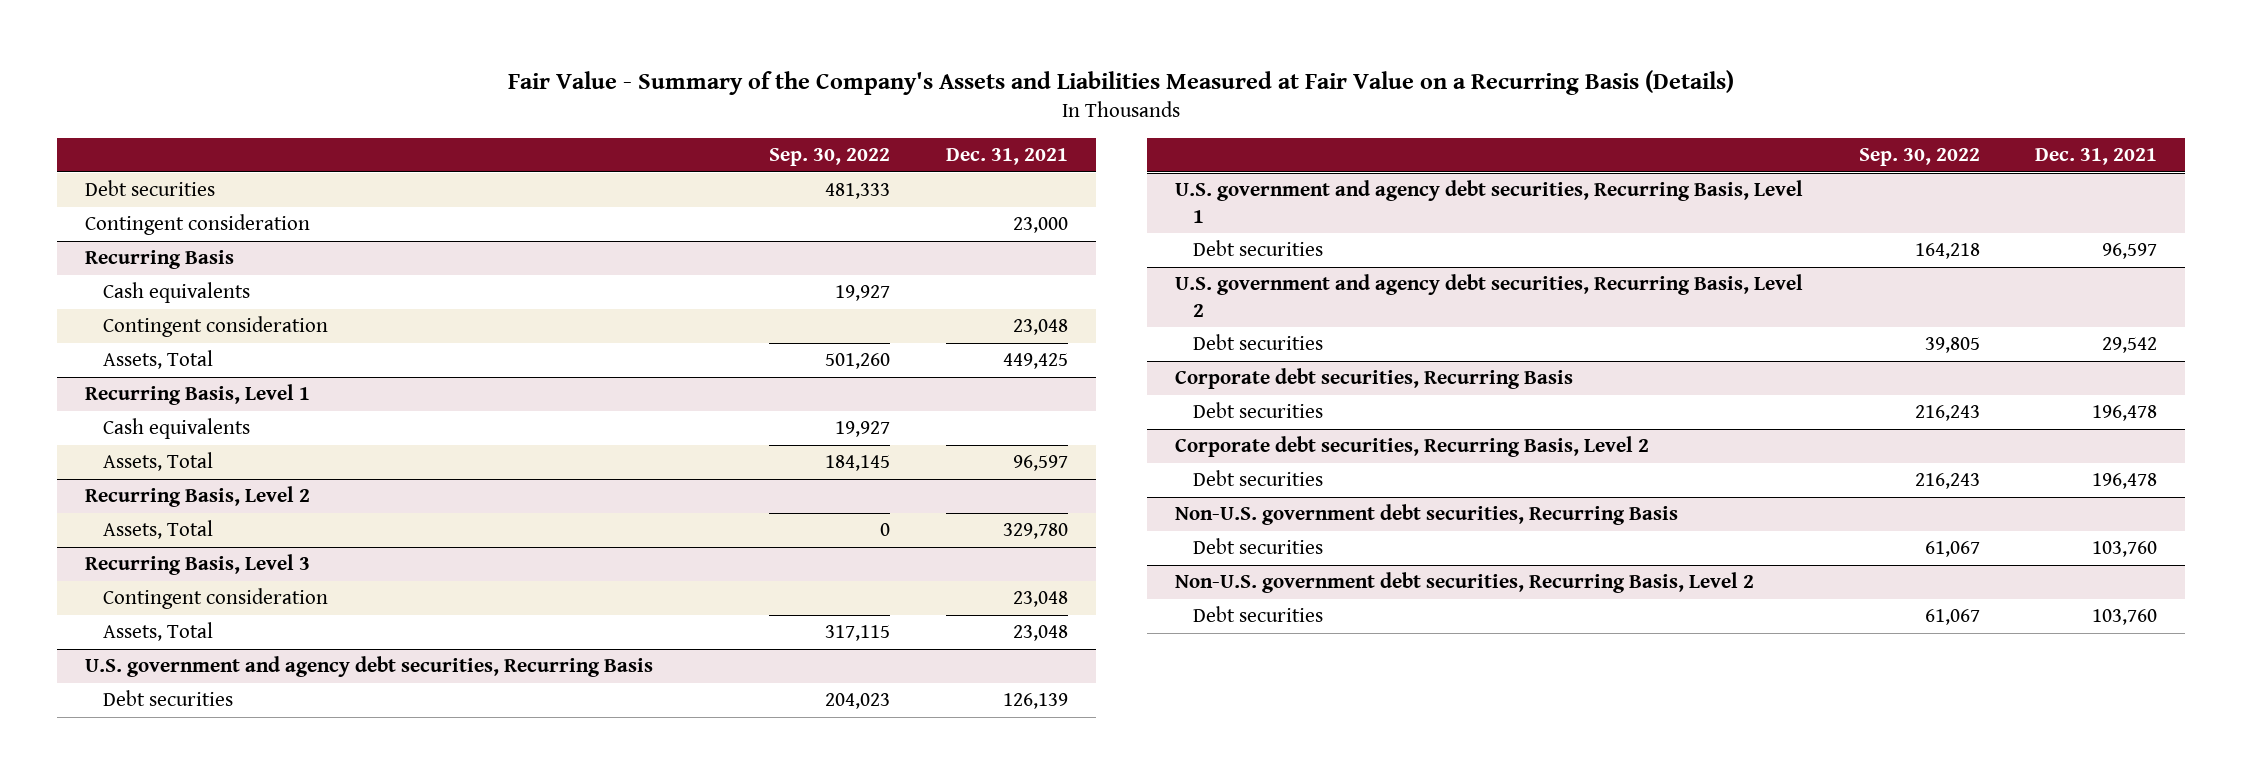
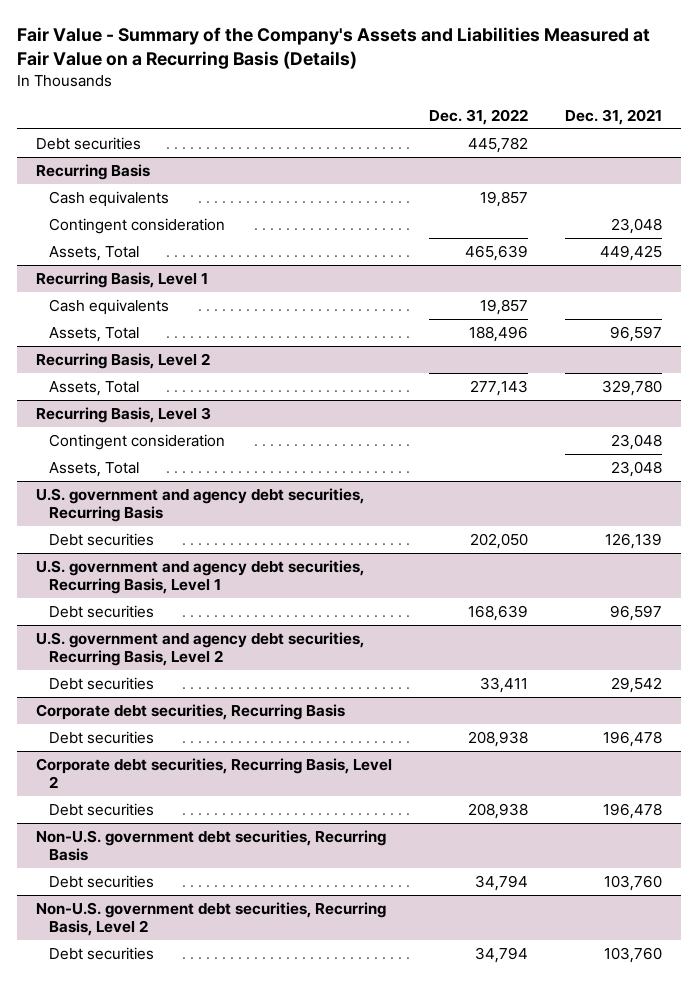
[768,148,890,167] Sep. 30, 2022 -> none
none -> [428,108,528,125] Dec. 31, 2022
[85,214,311,236] Contingent consideration -> none

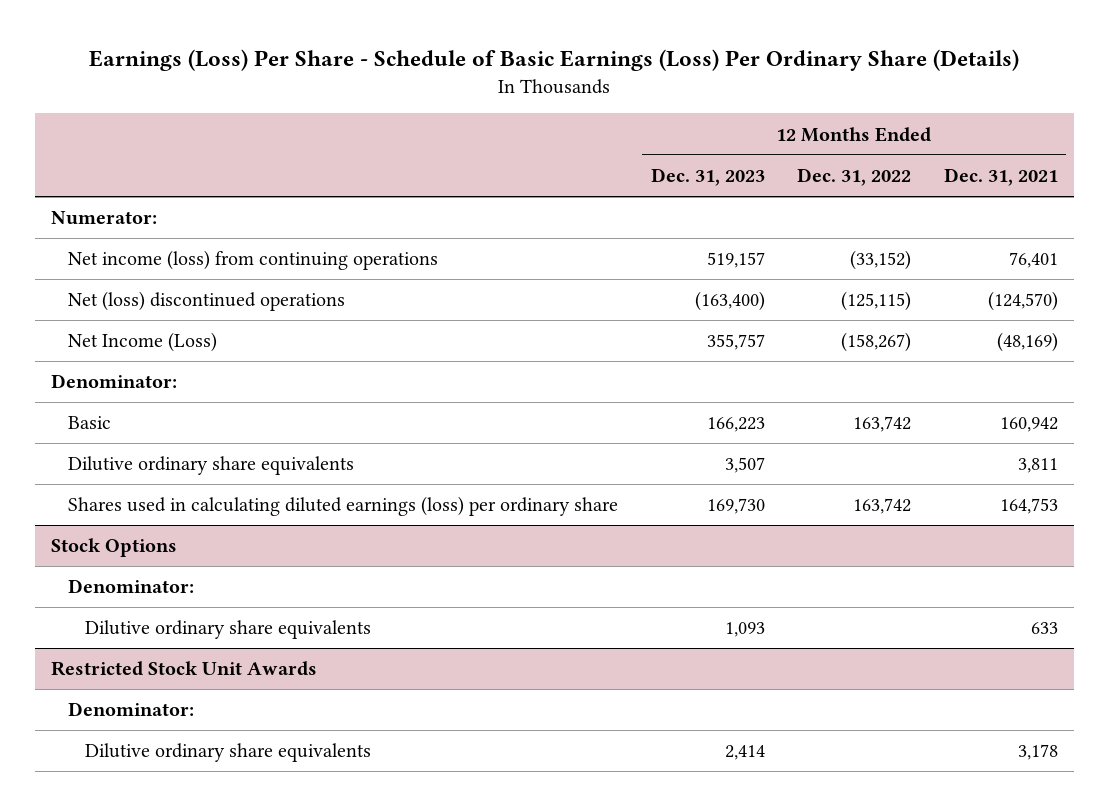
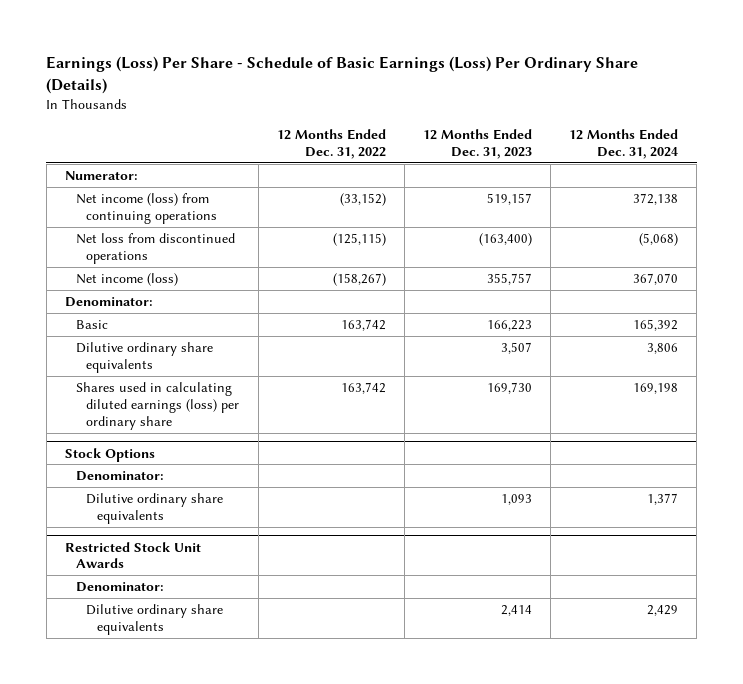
[943,167,1058,186] Dec. 31, 2021 -> none
none -> [569,129,679,159] 12 Months Ended Dec. 31, 2024
[68,291,346,312] Net (loss) discontinued operations -> [75,233,235,264] Net loss from discontinued operations
[68,332,218,353] Net Income (Loss) -> [75,273,178,287] Net income (loss)

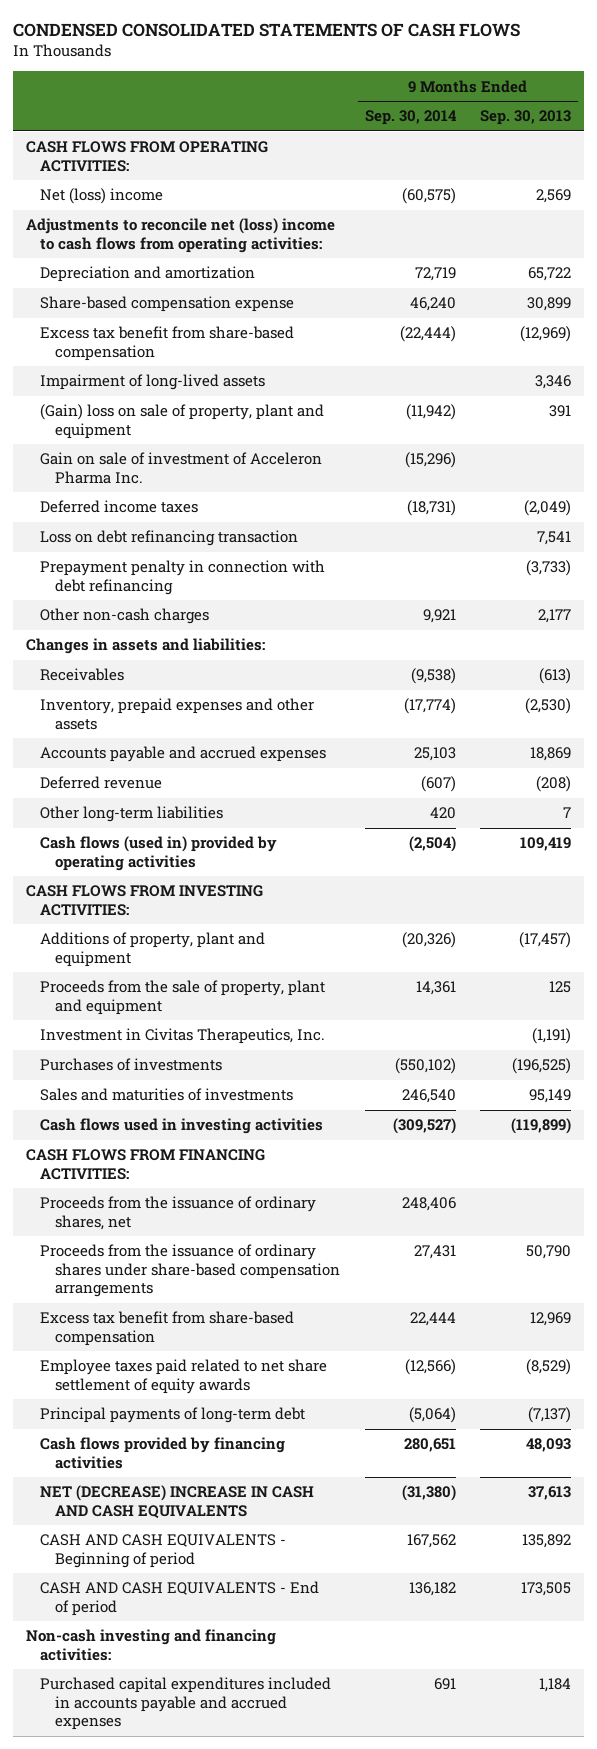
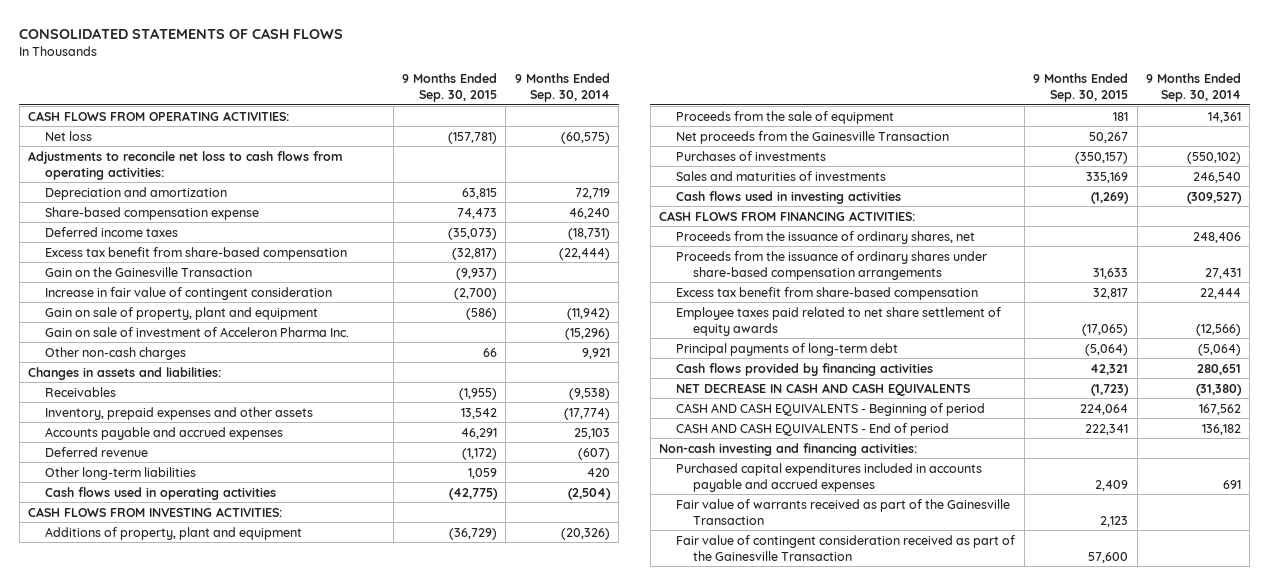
[13,23,521,38] CONDENSED CONSOLIDATED STATEMENTS OF CASH FLOWS -> [19,27,344,39] CONSOLIDATED STATEMENTS OF CASH FLOWS
[480,110,572,126] Sep. 30, 2013 -> none
none -> [401,72,497,103] 9 Months Ended Sep. 30, 2015
[40,188,164,205] Net (loss) income -> [45,130,93,141] Net loss
[25,218,335,253] Adjustments to reconcile net (loss) income to cash flows from operating activities: -> [28,150,344,180] Adjustments to reconcile net loss to cash flows from operating activities:
[40,500,199,514] Deferred income taxes -> [45,226,179,237] Deferred income taxes
[40,374,266,391] Impairment of long-lived assets -> none
none -> [45,266,253,277] Gain on the Gainesville Transaction
none -> [45,286,333,300] Increase in fair value of contingent consideration
[40,404,325,439] (Gain) loss on sale of property, plant and equipment -> [45,306,319,320] Gain on sale of property, plant and equipment
[40,530,299,547] Loss on debt refinancing transaction -> none
[40,560,326,595] Prepayment penalty in connection with debt refinancing -> none
[40,836,278,871] Cash flows (used in) provided by operating activities -> [45,486,277,500] Cash flows used in operating activities
[40,1028,326,1045] Investment in Civitas Therapeutics, Inc. -> none
[40,980,326,1015] Proceeds from the sale of property, plant and equipment -> [676,110,895,124] Proceeds from the sale of equipment
none -> [676,130,950,144] Net proceeds from the Gainesville Transaction
[40,1485,315,1519] NET (DECREASE) INCREASE IN CASH AND CASH EQUIVALENTS -> [676,382,971,396] NET DECREASE IN CASH AND CASH EQUIVALENTS
none -> [676,498,1011,525] Fair value of warrants received as part of the Gainesville Transaction
none -> [676,534,1016,561] Fair value of contingent consideration received as part of the Gainesville Transaction

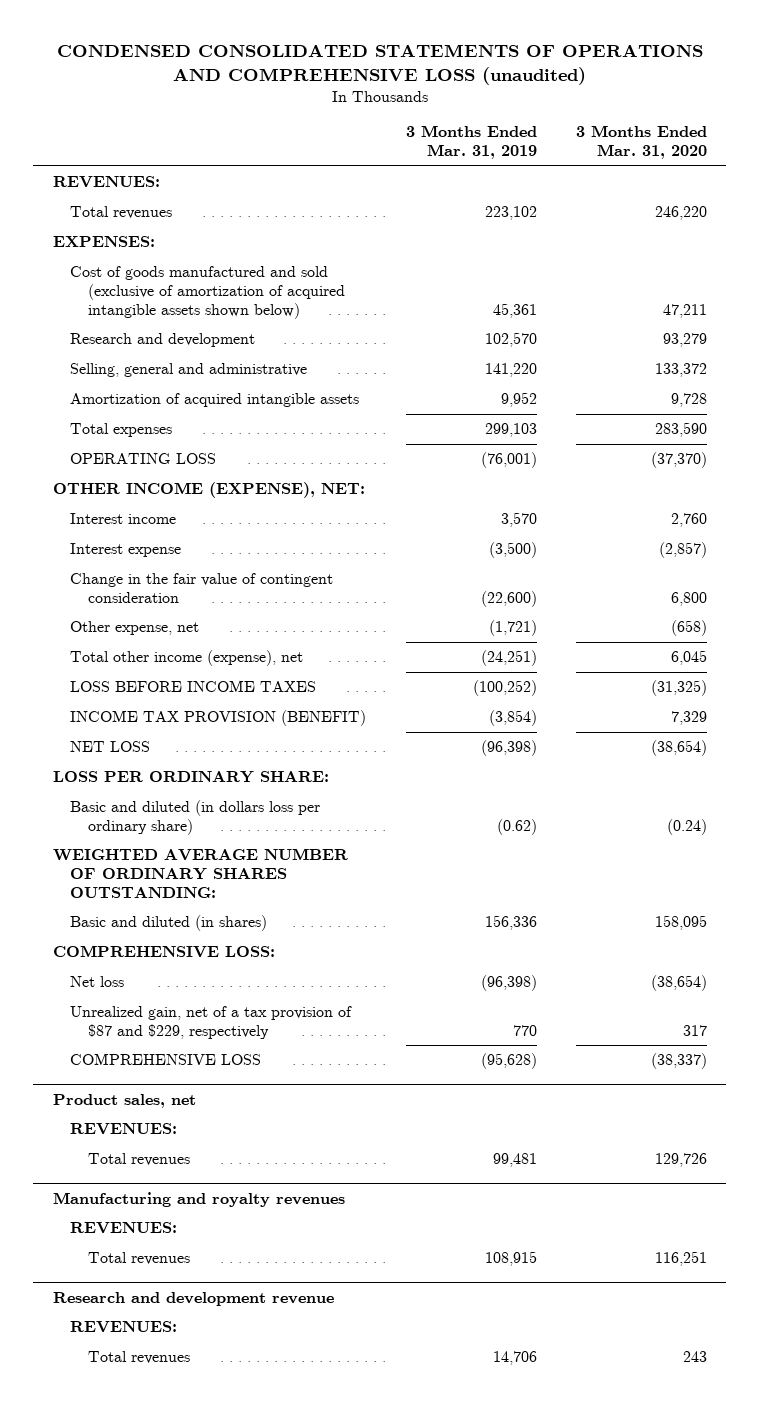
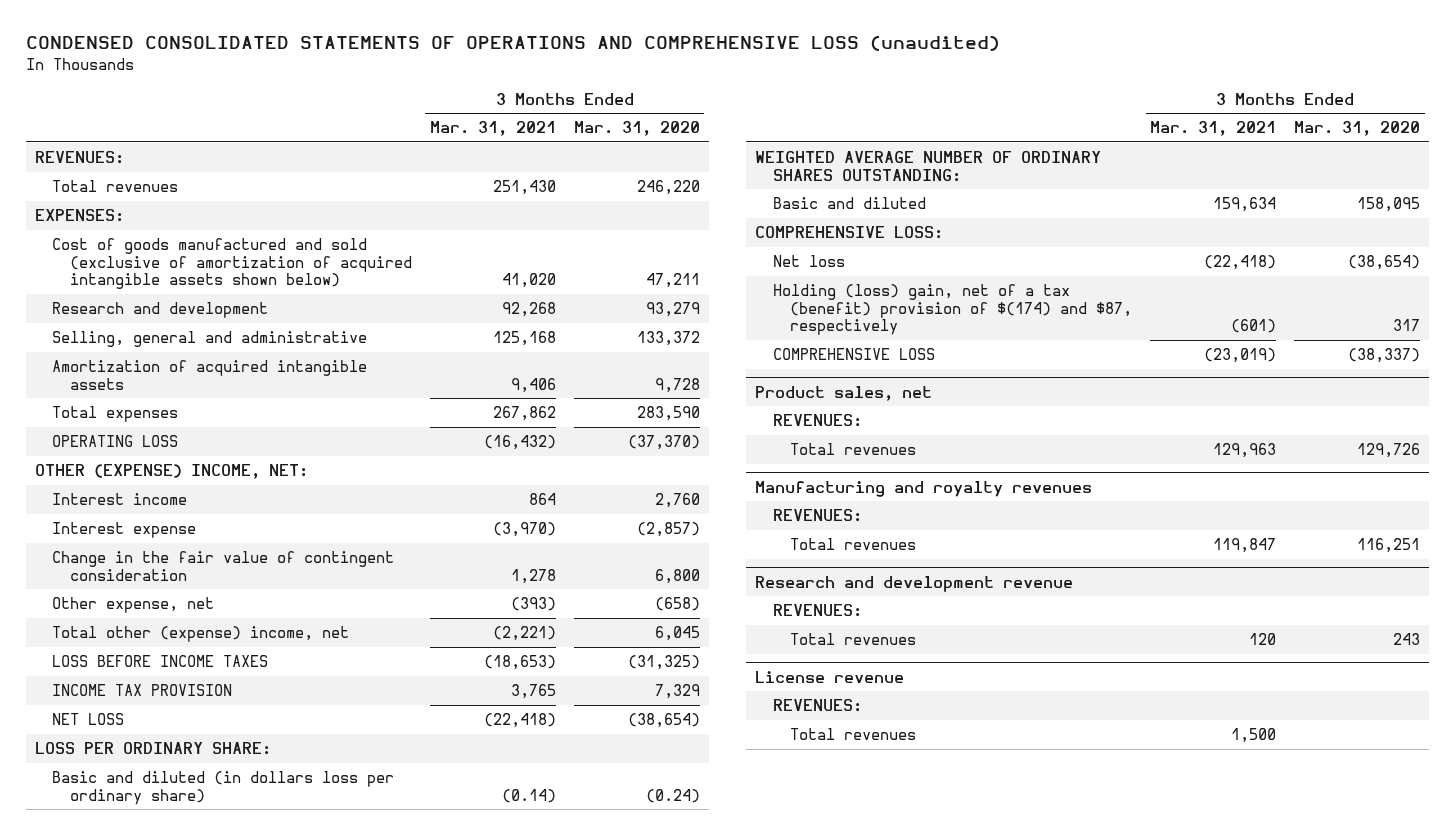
[405,125,537,160] 3 Months Ended Mar. 31, 2019 -> none
none -> [429,121,556,137] Mar. 31, 2021
[52,482,365,499] OTHER INCOME (EXPENSE), NET: -> [34,464,308,480] OTHER (EXPENSE) INCOME, NET:
[70,650,304,667] Total other income (expense), net -> [52,626,350,643] Total other (expense) income, net
[70,710,367,727] INCOME TAX PROVISION (BENEFIT) -> [52,684,233,697] INCOME TAX PROVISION
[70,915,268,932] Basic and diluted (in shares) -> [772,197,926,210] Basic and diluted
[70,1006,353,1039] Unrealized gain, net of a tax provision of $87 and $229, respectively -> [772,284,1133,336] Holding (loss) gain, net of a tax (benefit) provision of $(174) and $87, respectively
none -> [755,670,905,683] License revenue
none -> [772,699,862,713] REVENUES:
none -> [790,728,917,741] Total revenues

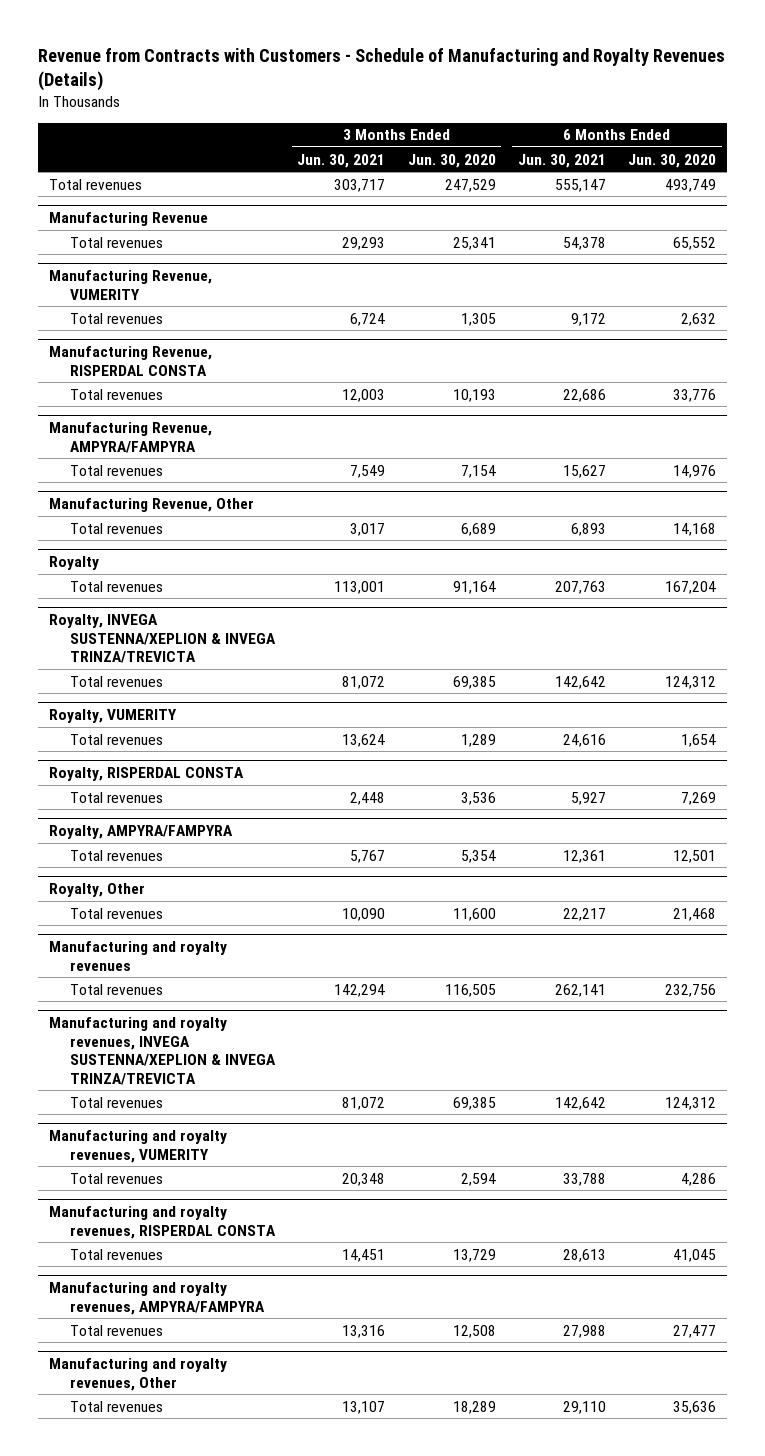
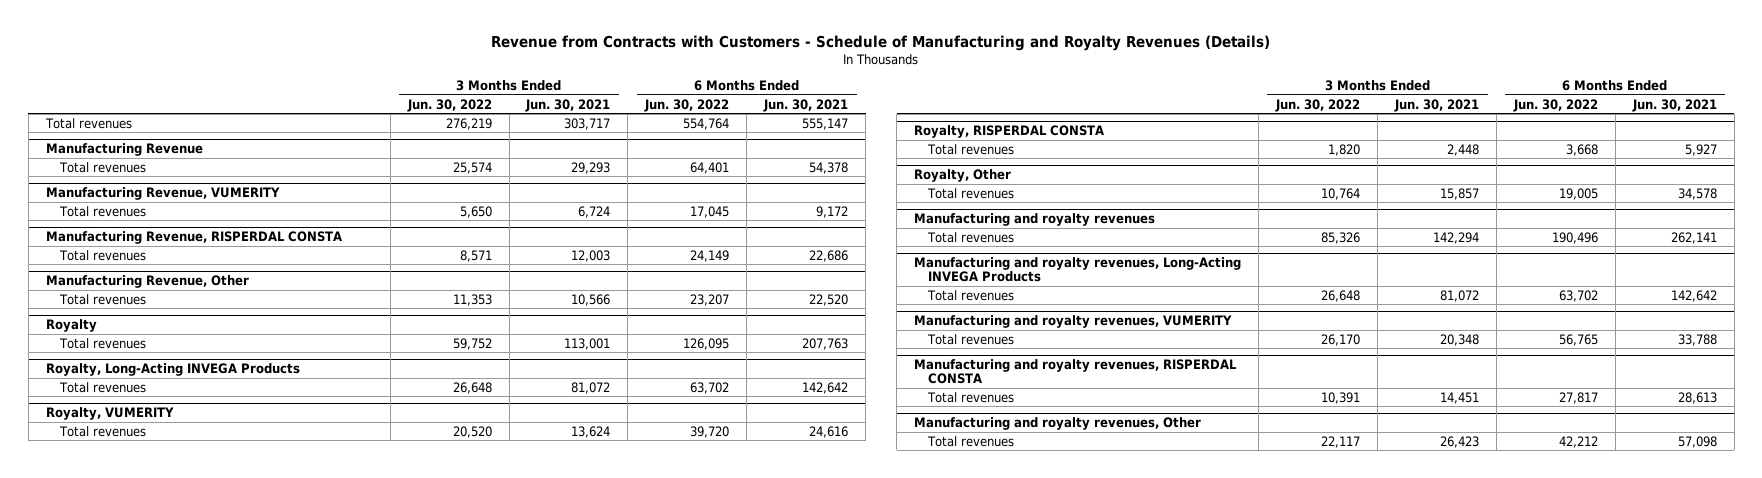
[407,153,496,168] Jun. 30, 2020 -> none
[628,153,717,168] Jun. 30, 2020 -> none
none -> [406,98,492,112] Jun. 30, 2022
none -> [644,98,730,112] Jun. 30, 2022
[48,421,212,453] Manufacturing Revenue, AMPYRA/FAMPYRA -> none
[70,464,164,476] Total revenues -> none
[350,522,386,536] 3,017 -> [571,293,611,306] 10,566
[570,522,606,536] 6,893 -> [809,293,849,306] 22,520
[48,613,277,664] Royalty, INVEGA SUSTENNA/XEPLION & INVEGA TRINZA/TREVICTA -> none
none -> [45,362,300,376] Royalty, Long-Acting INVEGA Products
[48,824,233,839] Royalty, AMPYRA/FAMPYRA -> none
[70,849,164,861] Total revenues -> none
[342,907,386,921] 10,090 -> [1439,187,1479,200] 15,857
[562,907,606,921] 22,217 -> [1677,187,1717,200] 34,578
[48,1016,277,1085] Manufacturing and royalty revenues, INVEGA SUSTENNA/XEPLION & INVEGA TRINZA/TREVICTA -> none
none -> [914,256,1242,283] Manufacturing and royalty revenues, Long-Acting INVEGA Products
[48,1281,266,1315] Manufacturing and royalty revenues, AMPYRA/FAMPYRA -> none
[70,1324,164,1336] Total revenues -> none
[342,1400,386,1414] 13,107 -> [1439,435,1479,448] 26,423
[562,1400,606,1414] 29,110 -> [1677,435,1717,448] 57,098

